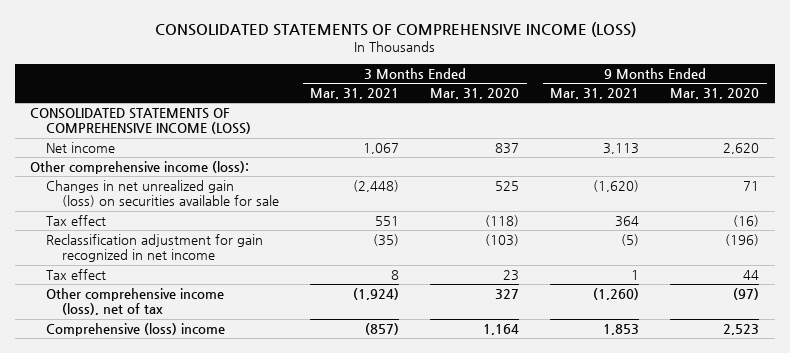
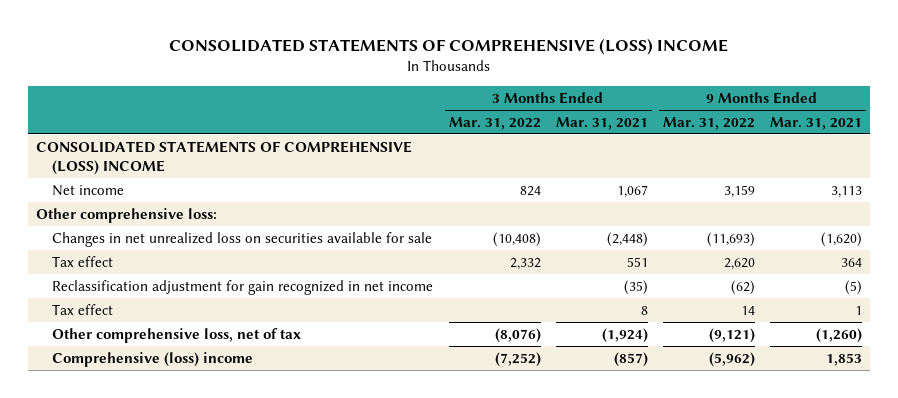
[154,22,636,38] CONSOLIDATED STATEMENTS OF COMPREHENSIVE INCOME (LOSS) -> [168,38,728,56] CONSOLIDATED STATEMENTS OF COMPREHENSIVE (LOSS) INCOME
[430,88,520,100] Mar. 31, 2020 -> none
[670,88,760,100] Mar. 31, 2020 -> none
none -> [448,116,541,130] Mar. 31, 2022
none -> [662,116,755,130] Mar. 31, 2022
[30,108,252,135] CONSOLIDATED STATEMENTS OF COMPREHENSIVE INCOME (LOSS) -> [35,140,412,175] CONSOLIDATED STATEMENTS OF COMPREHENSIVE (LOSS) INCOME
[30,161,250,175] Other comprehensive income (loss): -> [35,207,217,223] Other comprehensive loss:
[46,180,280,208] Changes in net unrealized gain (loss) on securities available for sale -> [52,231,433,247] Changes in net unrealized loss on securities available for sale
[46,288,225,316] Other comprehensive income (loss), net of tax -> [52,327,302,343] Other comprehensive loss, net of tax

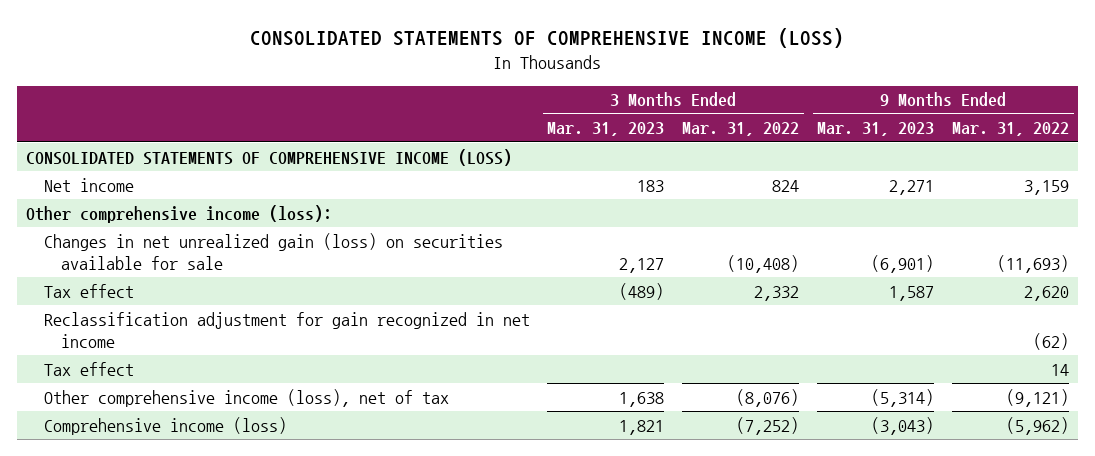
[168,38,728,56] CONSOLIDATED STATEMENTS OF COMPREHENSIVE (LOSS) INCOME -> [250,28,845,49] CONSOLIDATED STATEMENTS OF COMPREHENSIVE INCOME (LOSS)
[555,116,648,130] Mar. 31, 2021 -> none
[770,116,863,130] Mar. 31, 2021 -> none
none -> [547,122,665,137] Mar. 31, 2023
none -> [817,122,935,137] Mar. 31, 2023
[35,140,412,175] CONSOLIDATED STATEMENTS OF COMPREHENSIVE (LOSS) INCOME -> [25,148,512,166] CONSOLIDATED STATEMENTS OF COMPREHENSIVE INCOME (LOSS)
[35,207,217,223] Other comprehensive loss: -> [25,204,332,223] Other comprehensive income (loss):
[52,231,433,247] Changes in net unrealized loss on securities available for sale -> [43,232,503,270] Changes in net unrealized gain (loss) on securities available for sale
[52,327,302,343] Other comprehensive loss, net of tax -> [43,388,449,407] Other comprehensive income (loss), net of tax
[52,351,254,367] Comprehensive (loss) income -> [43,416,287,435] Comprehensive income (loss)

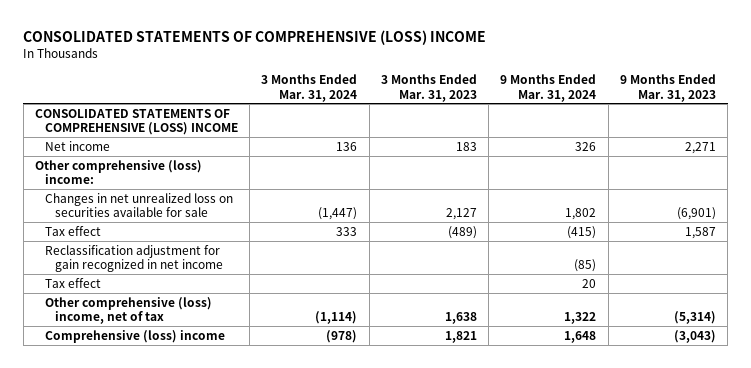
[250,28,845,49] CONSOLIDATED STATEMENTS OF COMPREHENSIVE INCOME (LOSS) -> [23,30,487,46] CONSOLIDATED STATEMENTS OF COMPREHENSIVE (LOSS) INCOME
[682,122,800,137] Mar. 31, 2022 -> none
[952,122,1070,137] Mar. 31, 2022 -> none
none -> [261,74,358,102] 3 Months Ended Mar. 31, 2024
none -> [500,74,597,102] 9 Months Ended Mar. 31, 2024
[25,148,512,166] CONSOLIDATED STATEMENTS OF COMPREHENSIVE INCOME (LOSS) -> [34,108,238,135] CONSOLIDATED STATEMENTS OF COMPREHENSIVE (LOSS) INCOME
[25,204,332,223] Other comprehensive income (loss): -> [34,159,202,184] Other comprehensive (loss) income:
[43,232,503,270] Changes in net unrealized gain (loss) on securities available for sale -> [44,192,233,217] Changes in net unrealized loss on securities available for sale
[43,388,449,407] Other comprehensive income (loss), net of tax -> [44,296,212,324] Other comprehensive (loss) income, net of tax
[43,416,287,435] Comprehensive income (loss) -> [44,329,225,343] Comprehensive (loss) income

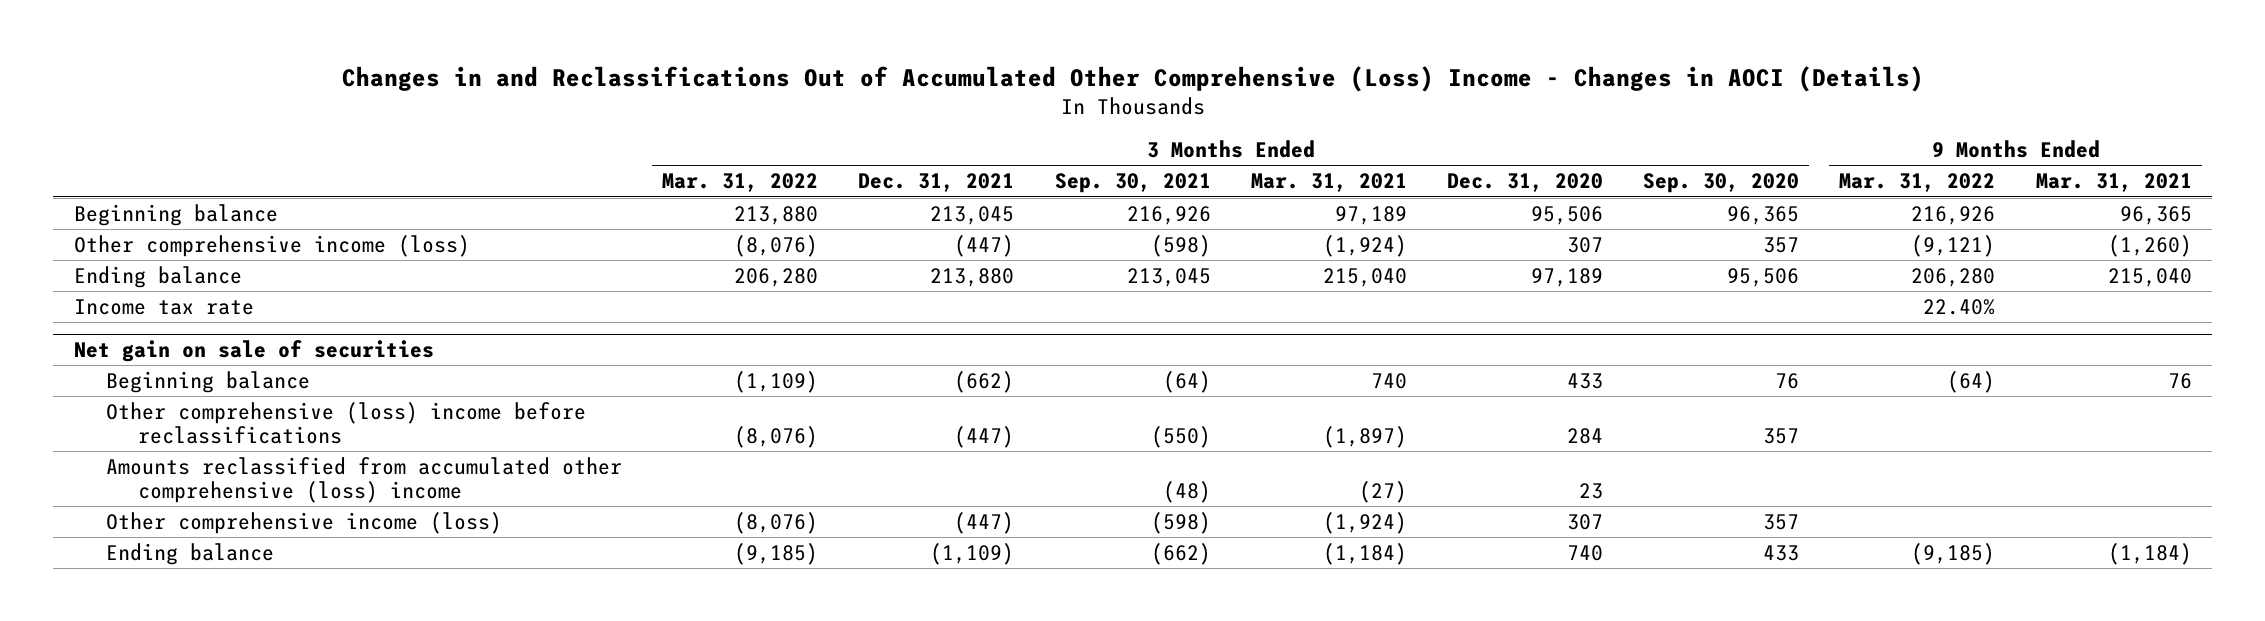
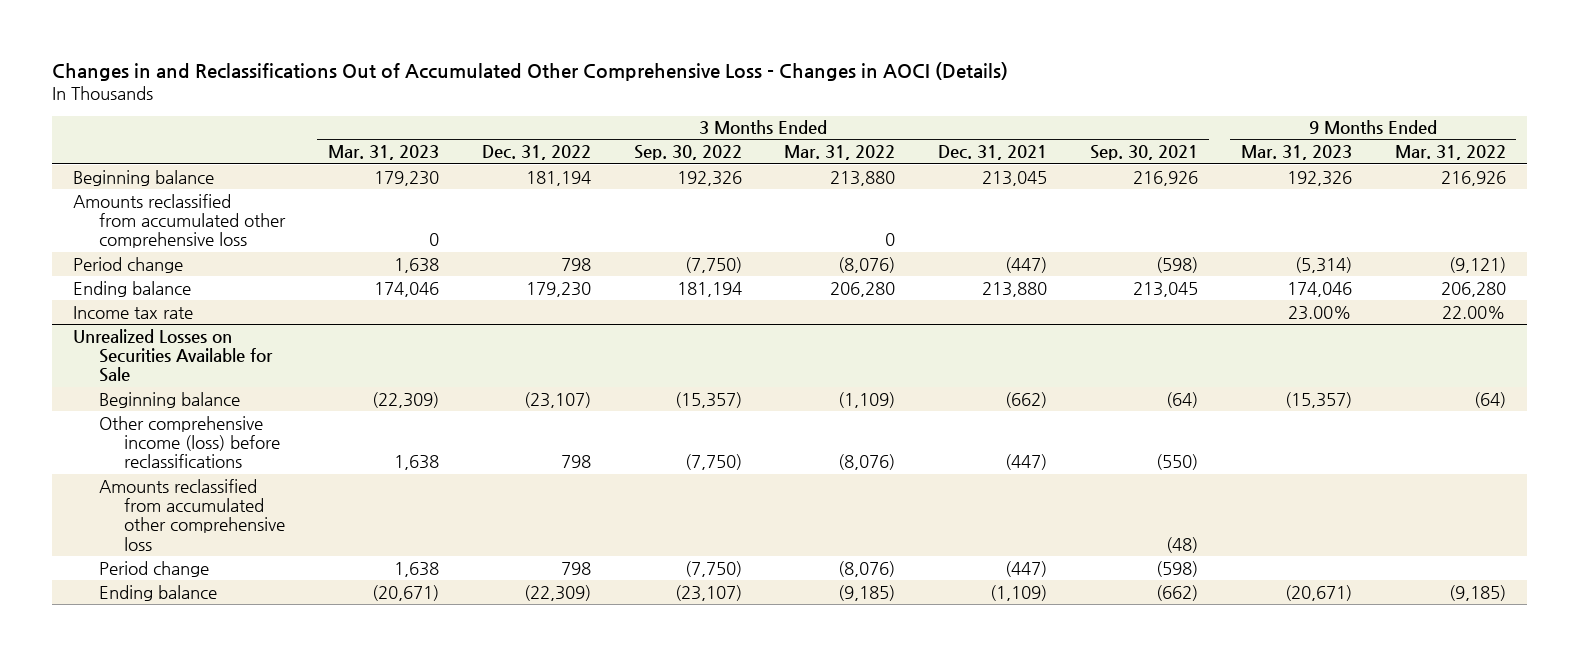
[341,65,1924,92] Changes in and Reclassifications Out of Accumulated Other Comprehensive (Loss) Income - Changes in AOCI (Details) -> [51,62,1008,82] Changes in and Reclassifications Out of Accumulated Other Comprehensive Loss - Changes in AOCI (Details)
[1250,173,1407,193] Mar. 31, 2021 -> none
[1446,173,1603,193] Dec. 31, 2020 -> none
[1643,173,1800,194] Sep. 30, 2020 -> none
[2035,173,2192,193] Mar. 31, 2021 -> none
none -> [328,145,440,161] Mar. 31, 2023
none -> [481,145,591,161] Dec. 31, 2022
none -> [633,145,742,161] Sep. 30, 2022
none -> [1240,145,1352,161] Mar. 31, 2023
none -> [73,193,286,249] Amounts reclassified from accumulated other comprehensive loss
[73,234,470,257] Other comprehensive income (loss) -> [73,256,184,273] Period change
[1923,298,1996,315] 22.40% -> [1441,305,1506,319] 22.00%
[73,339,434,362] Net gain on sale of securities -> [73,328,273,383] Unrealized Losses on Securities Available for Sale
[105,401,586,445] Other comprehensive (loss) income before reclassifications -> [98,415,281,469] Other comprehensive income (loss) before reclassifications
[105,456,622,504] Amounts reclassified from accumulated other comprehensive (loss) income -> [98,478,286,551] Amounts reclassified from accumulated other comprehensive loss
[105,511,502,534] Other comprehensive income (loss) -> [98,560,209,577] Period change

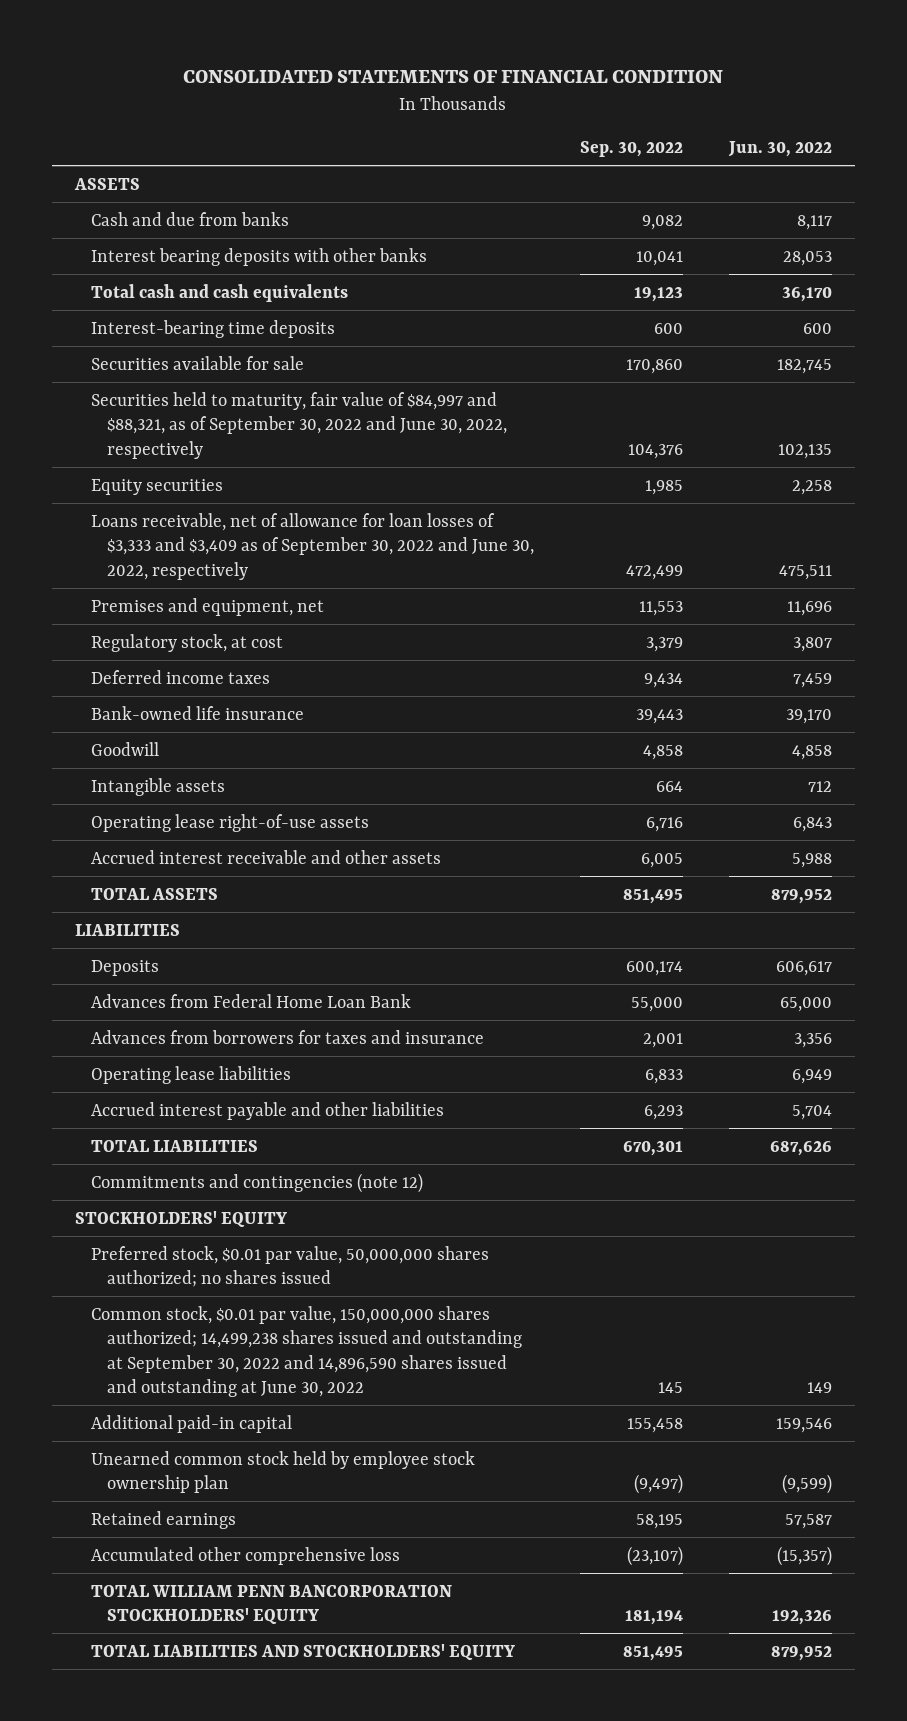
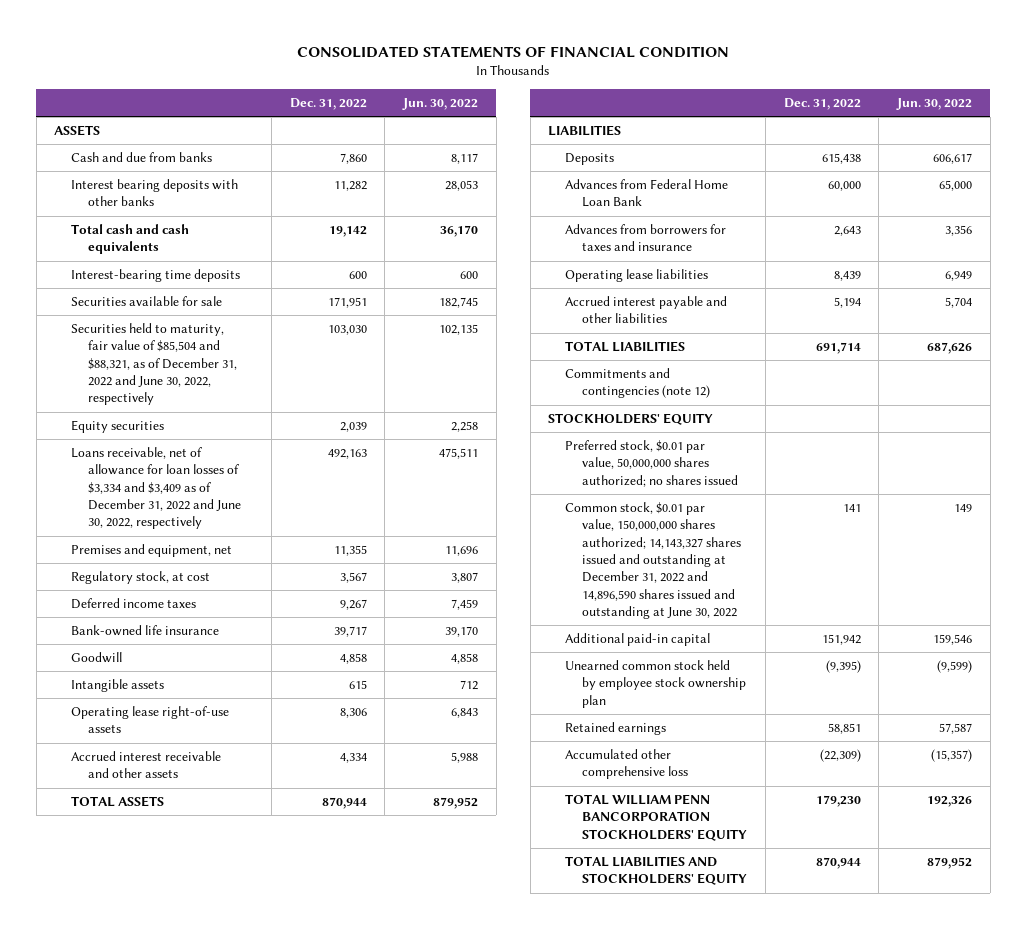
[579,141,683,158] Sep. 30, 2022 -> none
none -> [289,98,367,111] Dec. 31, 2022
[90,391,507,459] Securities held to maturity, fair value of $84,997 and $88,321, as of September 30, 2022 and June 30, 2022, respectively -> [71,323,238,406] Securities held to maturity, fair value of $85,504 and $88,321, as of December 31, 2022 and June 30, 2022, respectively
[90,512,534,580] Loans receivable, net of allowance for loan losses of $3,333 and $3,409 as of September 30, 2022 and June 30, 2022, respectively -> [71,447,242,530] Loans receivable, net of allowance for loan losses of $3,334 and $3,409 as of December 31, 2022 and June 30, 2022, respectively
[90,1305,522,1398] Common stock, $0.01 par value, 150,000,000 shares authorized; 14,499,238 shares issued and outstanding at September 30, 2022 and 14,896,590 shares issued and outstanding at June 30, 2022 -> [565,502,742,619] Common stock, $0.01 par value, 150,000,000 shares authorized; 14,143,327 shares issued and outstanding at December 31, 2022 and 14,896,590 shares issued and outstanding at June 30, 2022

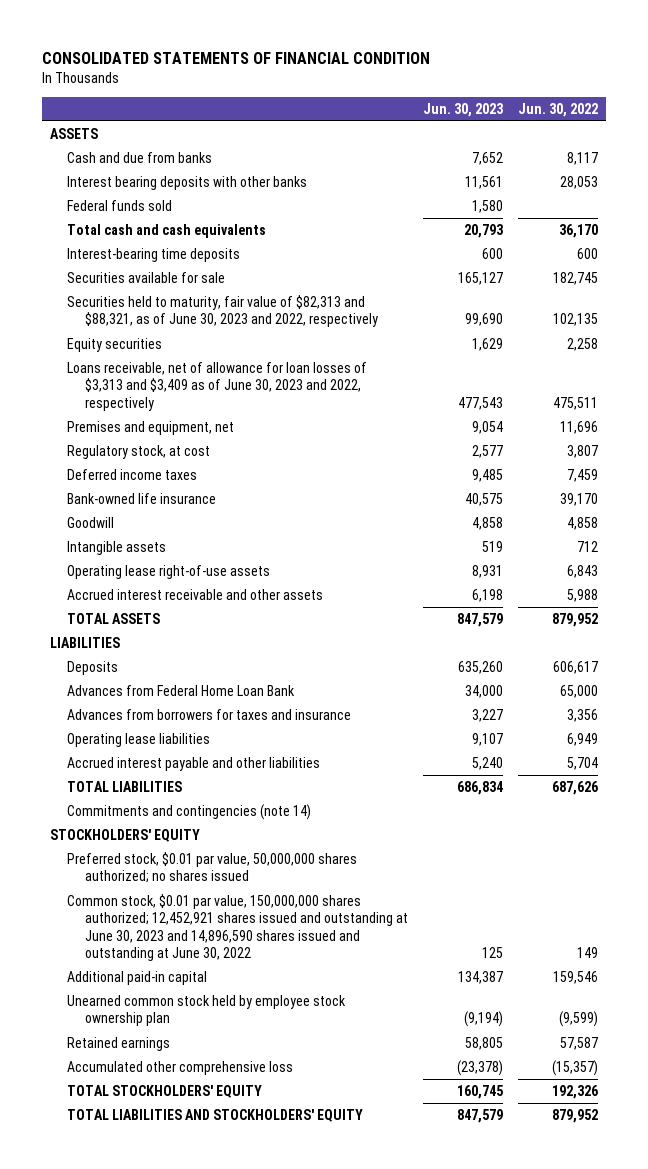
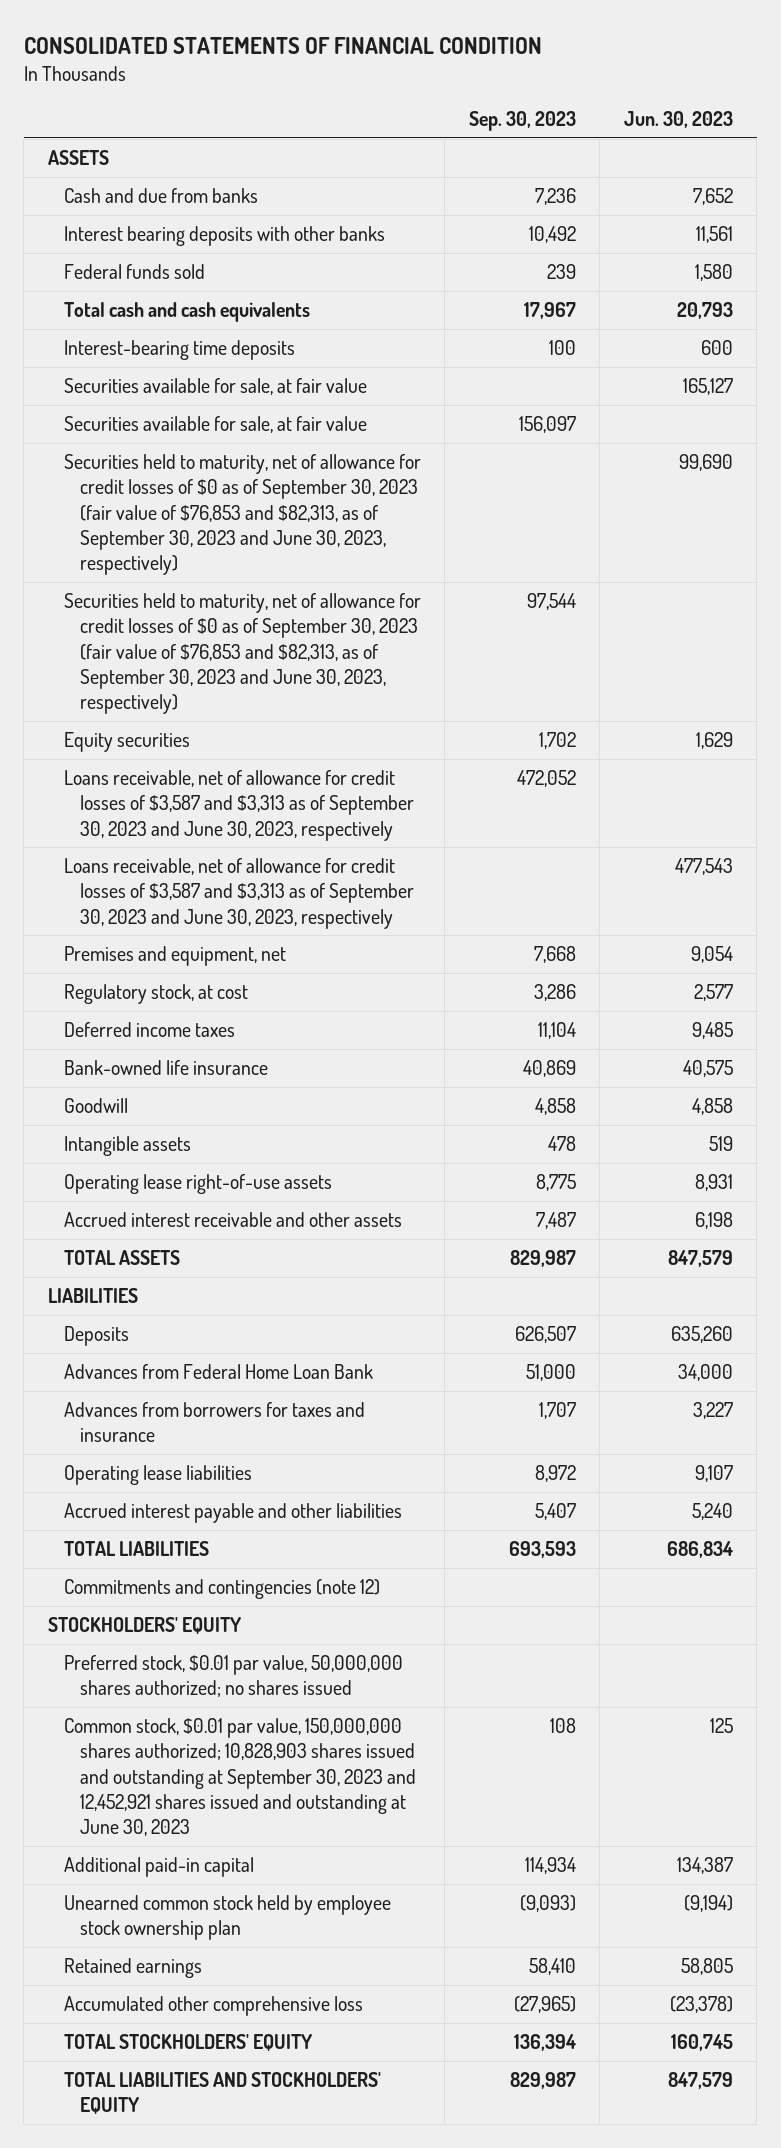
[518,102,599,117] Jun. 30, 2022 -> none
none -> [468,111,576,132] Sep. 30, 2023
[67,272,226,284] Securities available for sale -> [64,377,368,395] Securities available for sale, at fair value
none -> [64,415,368,433] Securities available for sale, at fair value
[67,295,378,328] Securities held to maturity, fair value of $82,313 and $88,321, as of June 30, 2023 and 2022, respectively -> [64,453,422,576] Securities held to maturity, net of allowance for credit losses of $0 as of September 30, 2023 (fair value of $76,853 and $82,313, as of September 30, 2023 and June 30, 2023, respectively)
none -> [64,592,422,715] Securities held to maturity, net of allowance for credit losses of $0 as of September 30, 2023 (fair value of $76,853 and $82,313, as of September 30, 2023 and June 30, 2023, respectively)
none -> [64,769,415,841] Loans receivable, net of allowance for credit losses of $3,587 and $3,313 as of September 30, 2023 and June 30, 2023, respectively
[67,362,368,411] Loans receivable, net of allowance for loan losses of $3,313 and $3,409 as of June 30, 2023 and 2022, respectively -> [64,857,415,929] Loans receivable, net of allowance for credit losses of $3,587 and $3,313 as of September 30, 2023 and June 30, 2023, respectively
[67,804,312,821] Commitments and contingencies (note 14) -> [64,1578,381,1599] Commitments and contingencies (note 12)
[67,894,408,962] Common stock, $0.01 par value, 150,000,000 shares authorized; 12,452,921 shares issued and outstanding at June 30, 2023 and 14,896,590 shares issued and outstanding at June 30, 2022 -> [64,1717,417,1837] Common stock, $0.01 par value, 150,000,000 shares authorized; 10,828,903 shares issued and outstanding at September 30, 2023 and 12,452,921 shares issued and outstanding at June 30, 2023

